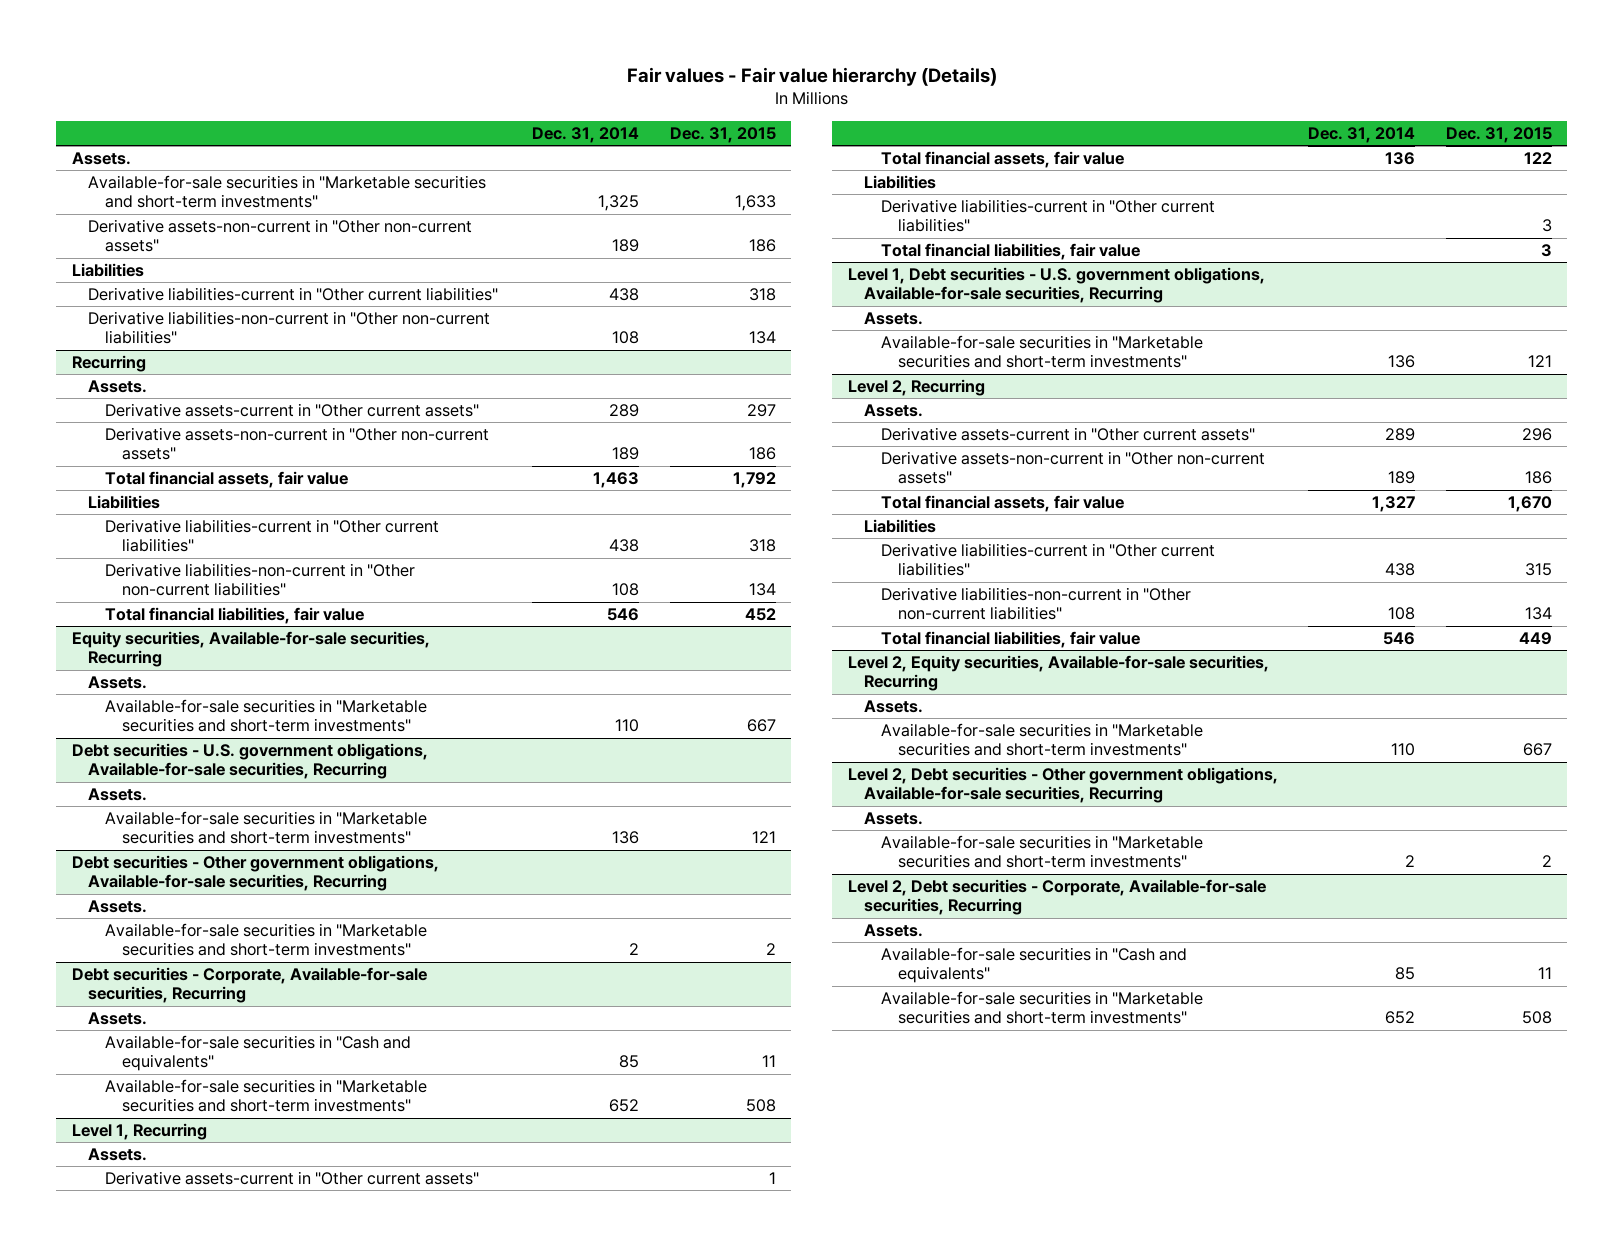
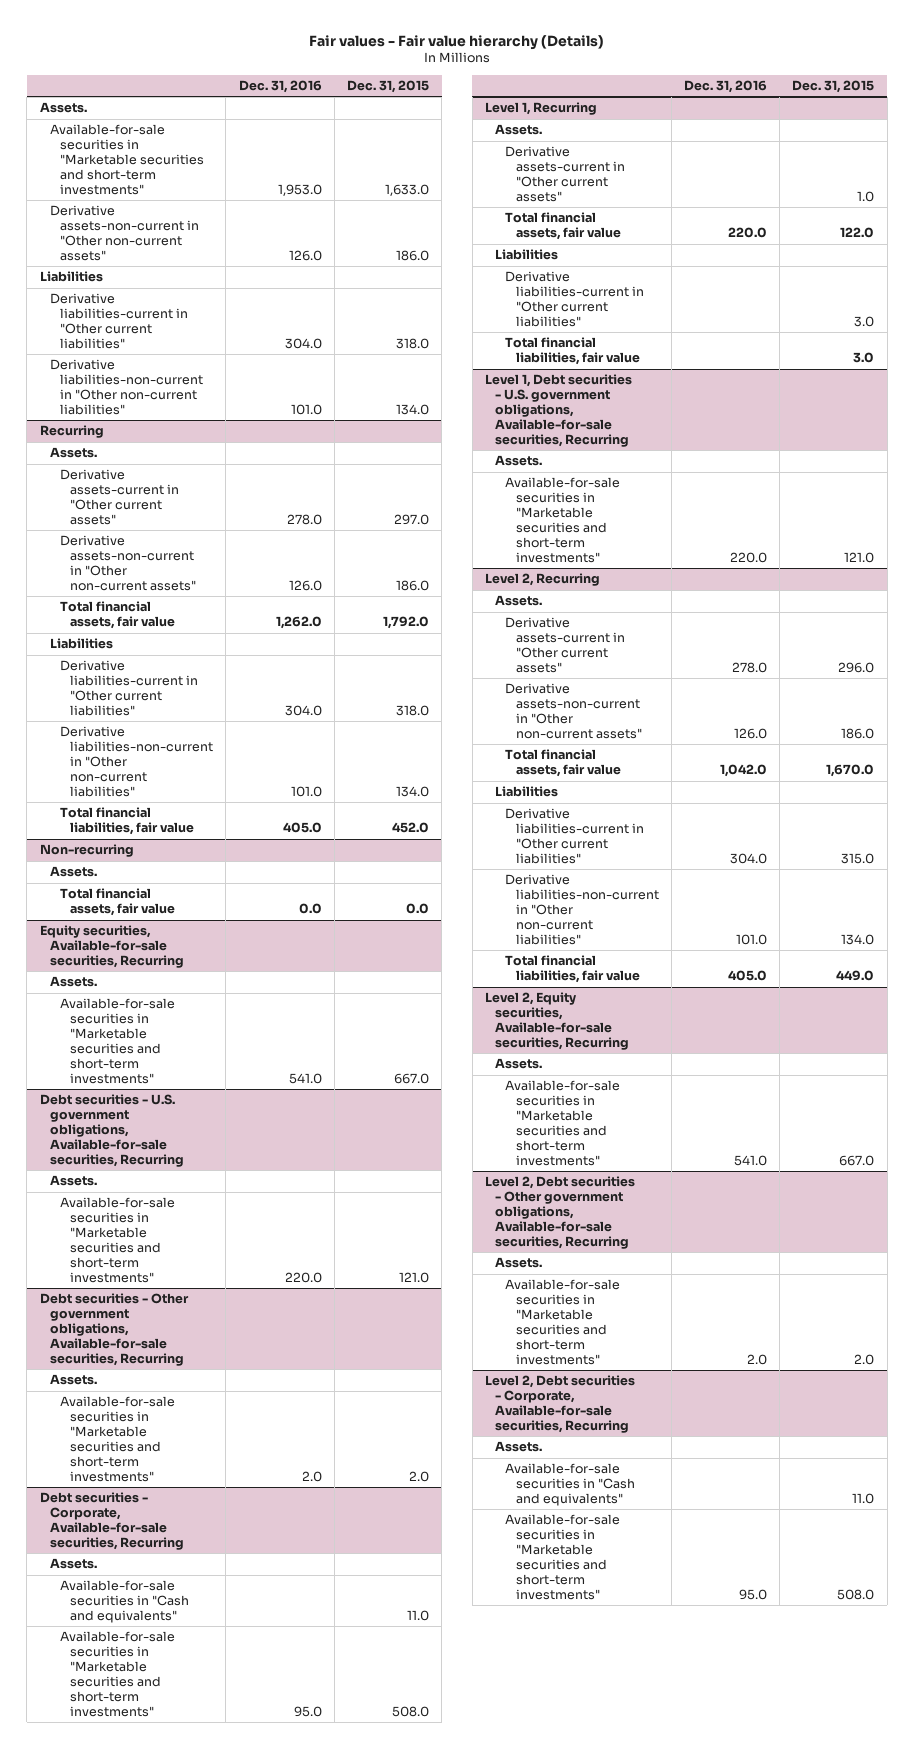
[532,126,640,143] Dec. 31, 2014 -> none
none -> [238,80,322,94] Dec. 31, 2016
[734,195,776,212] 1,633 -> [384,183,429,196] 1,633.0
[748,239,776,253] 186 -> [395,249,429,261] 186.0
[748,288,776,302] 318 -> [395,337,429,349] 318.0
[748,331,776,345] 134 -> [395,403,429,415] 134.0
[746,404,776,418] 297 -> [393,513,429,525] 297.0
[748,447,776,461] 186 -> [395,579,429,591] 186.0
[732,472,776,489] 1,792 -> [382,616,429,630] 1,792.0
[748,539,776,553] 318 -> [395,704,429,716] 318.0
[748,583,776,597] 134 -> [395,785,429,797] 134.0
[744,608,776,622] 452 -> [391,822,429,834] 452.0
none -> [39,844,134,858] Non-recurring
none -> [49,866,97,878] Assets.
none -> [60,888,176,917] Total financial assets, fair value
[746,719,776,733] 667 -> [393,1072,429,1084] 667.0
[751,831,776,844] 121 -> [398,1271,429,1283] 121.0
[765,943,776,956] 2 -> [408,1470,429,1482] 2.0
[761,1055,776,1068] 11 -> [406,1610,429,1622] 11.0
[745,1099,776,1113] 508 -> [391,1705,429,1717] 508.0
[768,1172,776,1185] 1 -> [857,190,875,202] 1.0
[1523,152,1552,165] 122 -> [840,227,875,239] 122.0
[1541,219,1552,233] 3 -> [854,315,875,327] 3.0
[1540,244,1552,258] 3 -> [853,352,875,364] 3.0
[1527,355,1552,368] 121 -> [844,551,875,563] 121.0
[1521,428,1552,442] 296 -> [838,661,875,673] 296.0
[1524,471,1552,485] 186 -> [841,727,875,739] 186.0
[1507,496,1552,513] 1,670 -> [826,764,875,778] 1,670.0
[1524,563,1552,577] 315 -> [841,852,875,864] 315.0
[1524,607,1552,621] 134 -> [841,933,875,945] 134.0
[1518,632,1552,646] 449 -> [836,970,875,982] 449.0
[1522,743,1552,757] 667 -> [839,1154,875,1166] 667.0
[1541,855,1552,868] 2 -> [854,1353,875,1365] 2.0
[1537,967,1552,980] 11 -> [852,1493,875,1505] 11.0
[1521,1011,1552,1025] 508 -> [837,1588,875,1600] 508.0

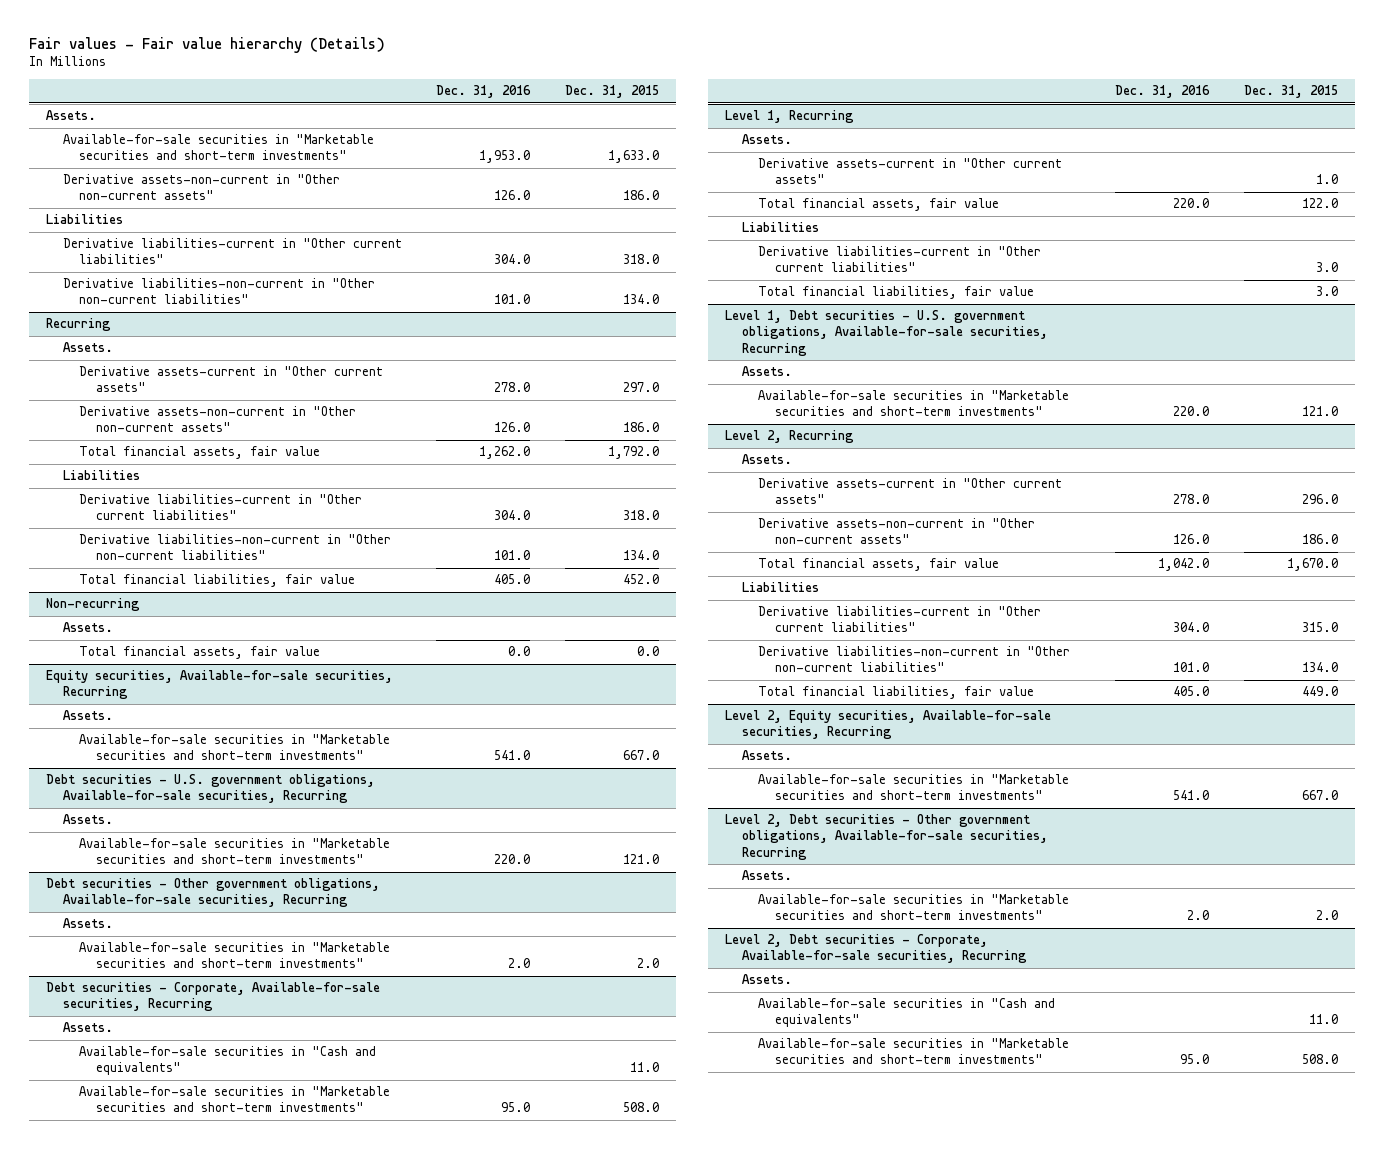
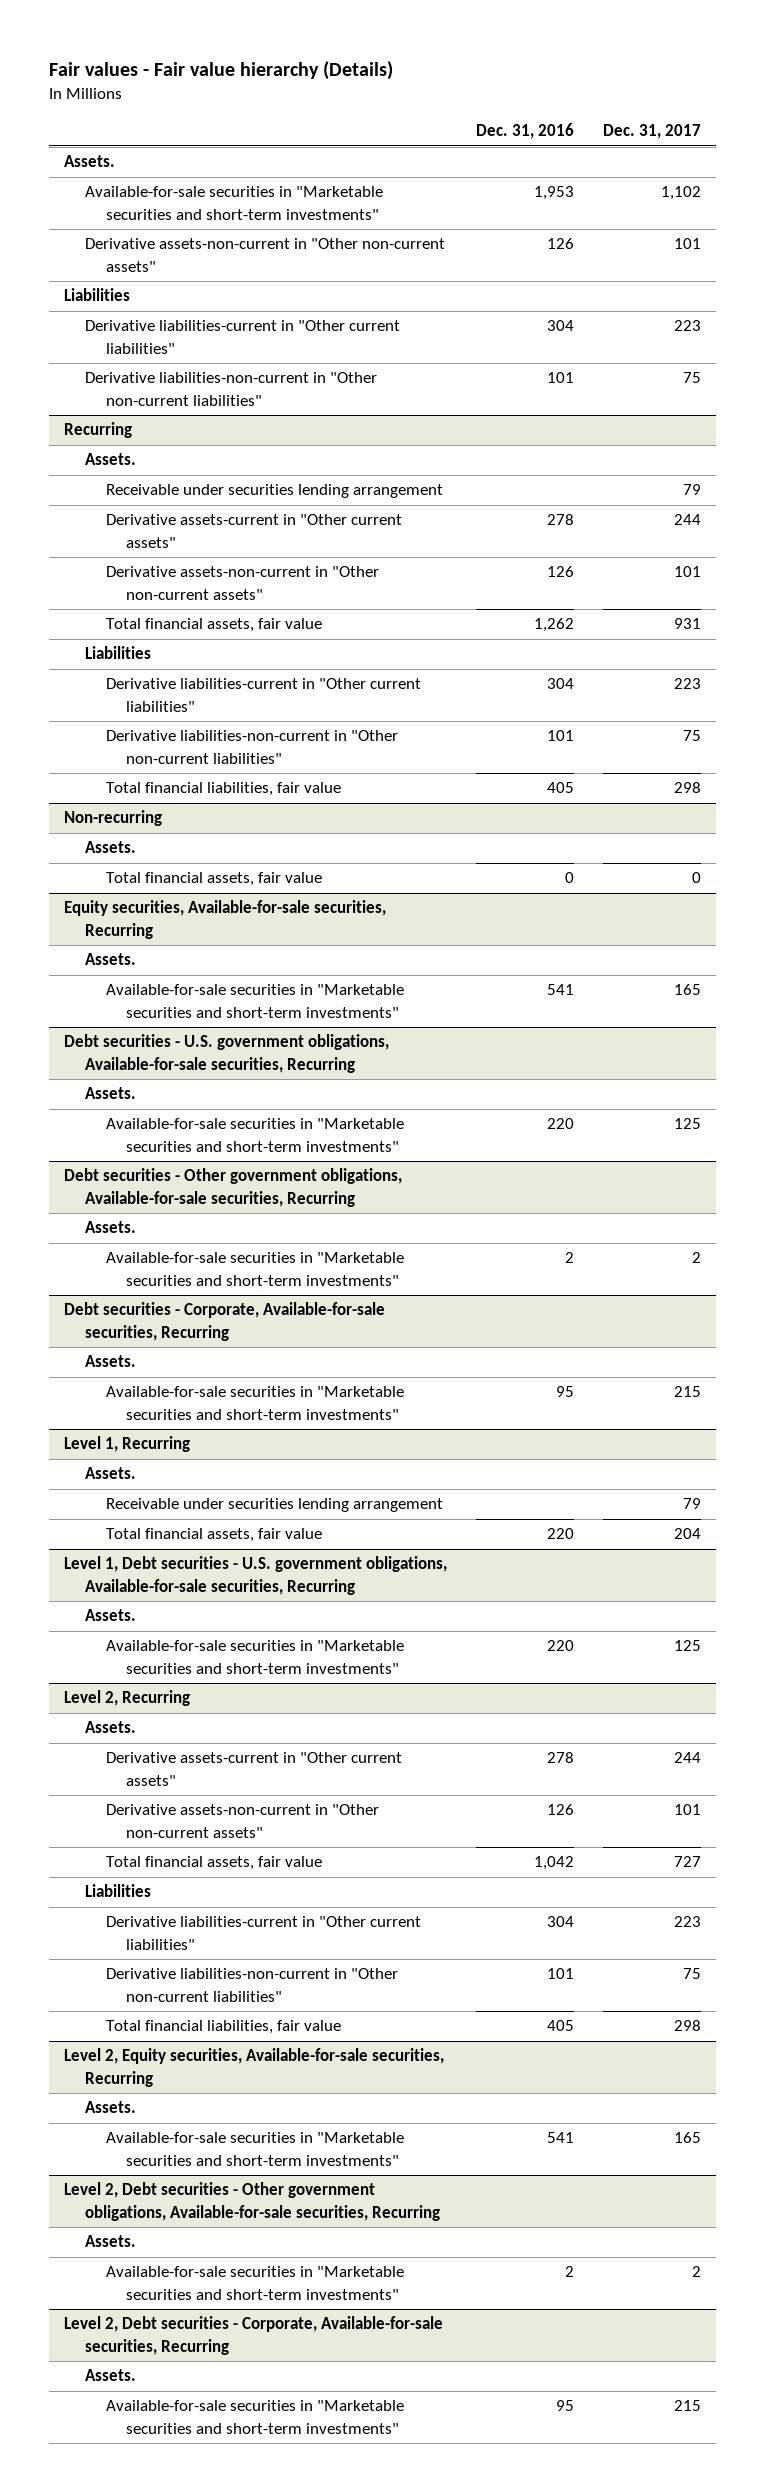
[564,85,659,99] Dec. 31, 2015 -> none
none -> [603,124,702,140] Dec. 31, 2017
[479,150,531,164] 1,953.0 -> [534,186,575,201] 1,953
[494,190,531,201] 126.0 -> [547,238,575,250] 126
[494,254,531,265] 304.0 -> [547,320,575,332] 304
[494,294,531,305] 101.0 -> [547,372,575,384] 101
none -> [105,484,443,499] Receivable under securities lending arrangement
[494,382,531,393] 278.0 -> [547,514,575,526] 278
[494,422,531,433] 126.0 -> [547,566,575,578] 126
[479,446,531,460] 1,262.0 -> [534,618,575,633] 1,262
[494,510,531,521] 304.0 -> [547,678,575,690] 304
[494,550,531,561] 101.0 -> [547,730,575,742] 101
[494,574,531,585] 405.0 -> [547,782,575,794] 405
[508,646,531,657] 0.0 -> [565,872,575,884] 0
[494,750,531,761] 541.0 -> [547,984,575,996] 541
[494,854,531,865] 220.0 -> [547,1118,575,1130] 220
[508,958,531,969] 2.0 -> [565,1252,575,1264] 2
[79,1046,377,1076] Available-for-sale securities in "Cash and equivalents" -> none
[501,1102,531,1113] 95.0 -> [556,1386,575,1398] 95
[758,158,1063,185] Derivative assets-current in "Other current assets" -> none
[741,222,819,233] Liabilities -> none
[758,246,1042,273] Derivative liabilities-current in "Other current liabilities" -> none
[758,286,1035,300] Total financial liabilities, fair value -> none
none -> [105,1498,443,1513] Receivable under securities lending arrangement
[1173,198,1210,209] 220.0 -> [547,1528,575,1540] 220
[1173,406,1210,417] 220.0 -> [547,1640,575,1652] 220
[1173,494,1210,505] 278.0 -> [547,1752,575,1764] 278
[1173,534,1210,545] 126.0 -> [547,1804,575,1816] 126
[1158,558,1210,572] 1,042.0 -> [534,1856,575,1871] 1,042
[1173,622,1210,633] 304.0 -> [547,1916,575,1928] 304
[1173,662,1210,673] 101.0 -> [547,1968,575,1980] 101
[1173,686,1210,697] 405.0 -> [547,2020,575,2032] 405
[1173,790,1210,801] 541.0 -> [547,2132,575,2144] 541
[1187,910,1210,921] 2.0 -> [565,2266,575,2278] 2
[758,998,1056,1028] Available-for-sale securities in "Cash and equivalents" -> none
[1180,1054,1210,1065] 95.0 -> [556,2400,575,2412] 95

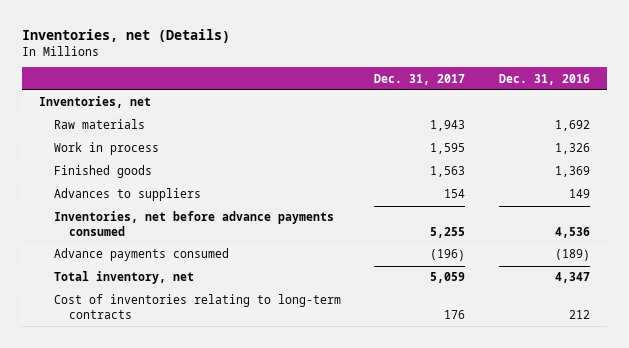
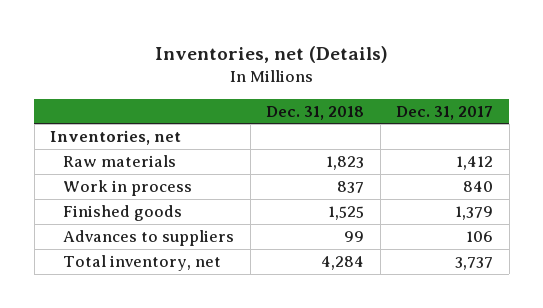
[498,73,590,85] Dec. 31, 2016 -> none
none -> [266,105,365,120] Dec. 31, 2018
[53,211,334,237] Inventories, net before advance payments consumed -> none
[53,248,229,262] Advance payments consumed -> none
[53,294,341,320] Cost of inventories relating to long-term contracts -> none
[430,120,466,132] 1,943 -> [456,155,494,170] 1,412
[430,143,466,155] 1,595 -> [463,180,494,192] 840
[430,166,466,178] 1,563 -> [455,205,494,220] 1,379
[444,189,466,199] 154 -> [466,230,494,242] 106
[430,272,466,284] 5,059 -> [455,256,494,270] 3,737

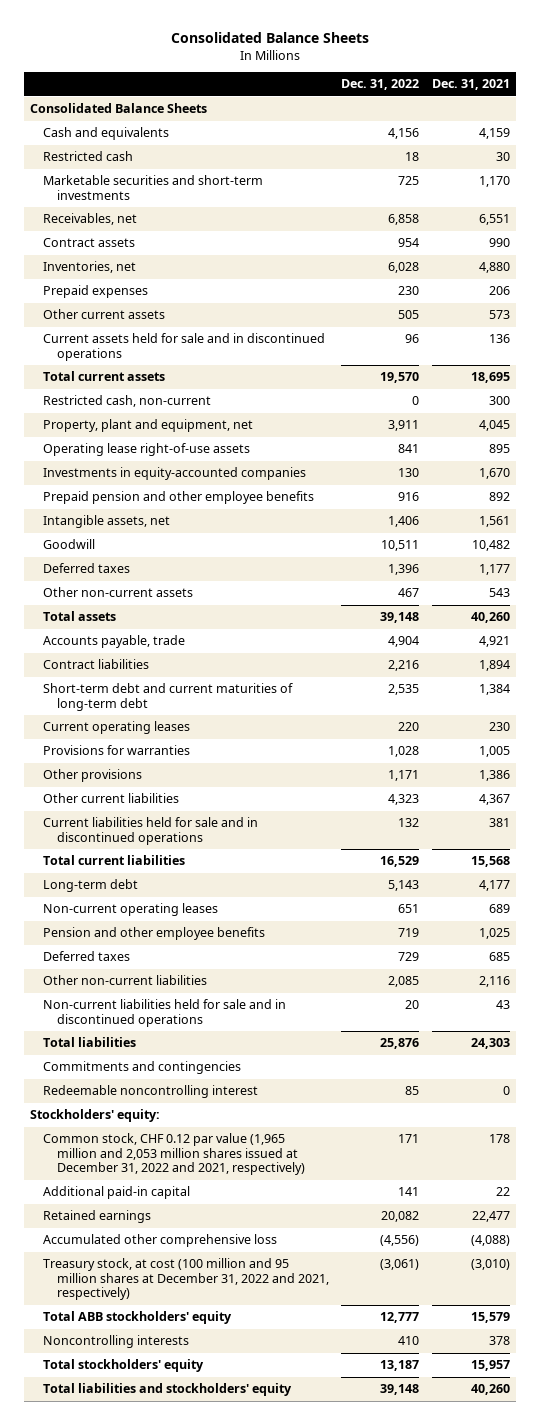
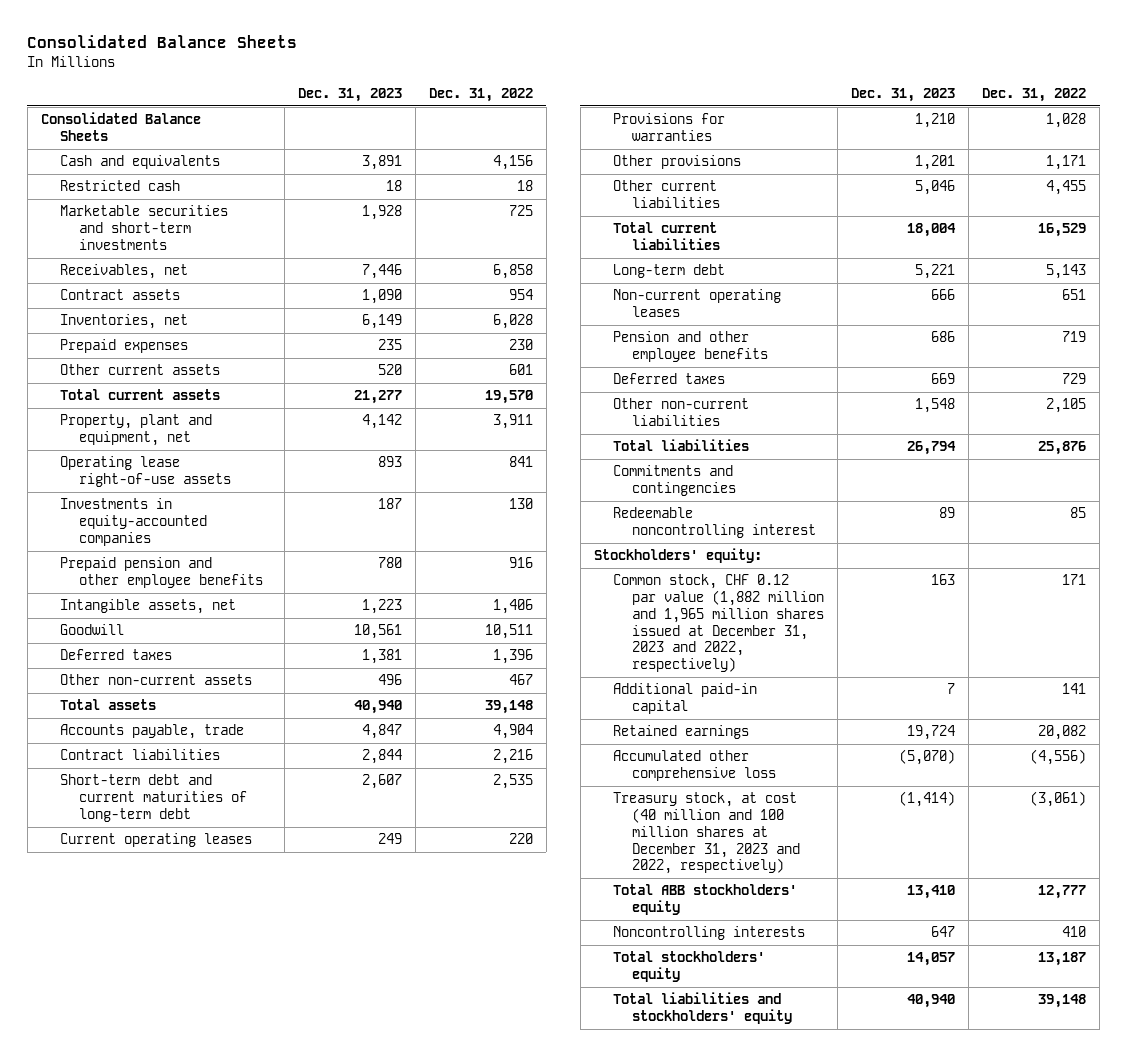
[432,79,511,91] Dec. 31, 2021 -> none
none -> [297,87,402,102] Dec. 31, 2023
[43,333,326,361] Current assets held for sale and in discontinued operations -> none
[398,310,420,320] 505 -> [508,364,533,376] 601
[43,395,212,408] Restricted cash, non-current -> none
[43,817,259,845] Current liabilities held for sale and in discontinued operations -> none
[388,794,420,806] 4,323 -> [1045,180,1086,196] 4,455
[43,999,287,1027] Non-current liabilities held for sale and in discontinued operations -> none
[388,976,420,988] 2,085 -> [1045,398,1086,414] 2,105
[43,1133,305,1176] Common stock, CHF 0.12 par value (1,965 million and 2,053 million shares issued at December 31, 2022 and 2021, respectively) -> [612,574,824,672] Common stock, CHF 0.12 par value (1,882 million and 1,965 million shares issued at December 31, 2023 and 2022, respectively)
[43,1258,329,1301] Treasury stock, at cost (100 million and 95 million shares at December 31, 2022 and 2021, respectively) -> [612,792,800,875] Treasury stock, at cost (40 million and 100 million shares at December 31, 2023 and 2022, respectively)

